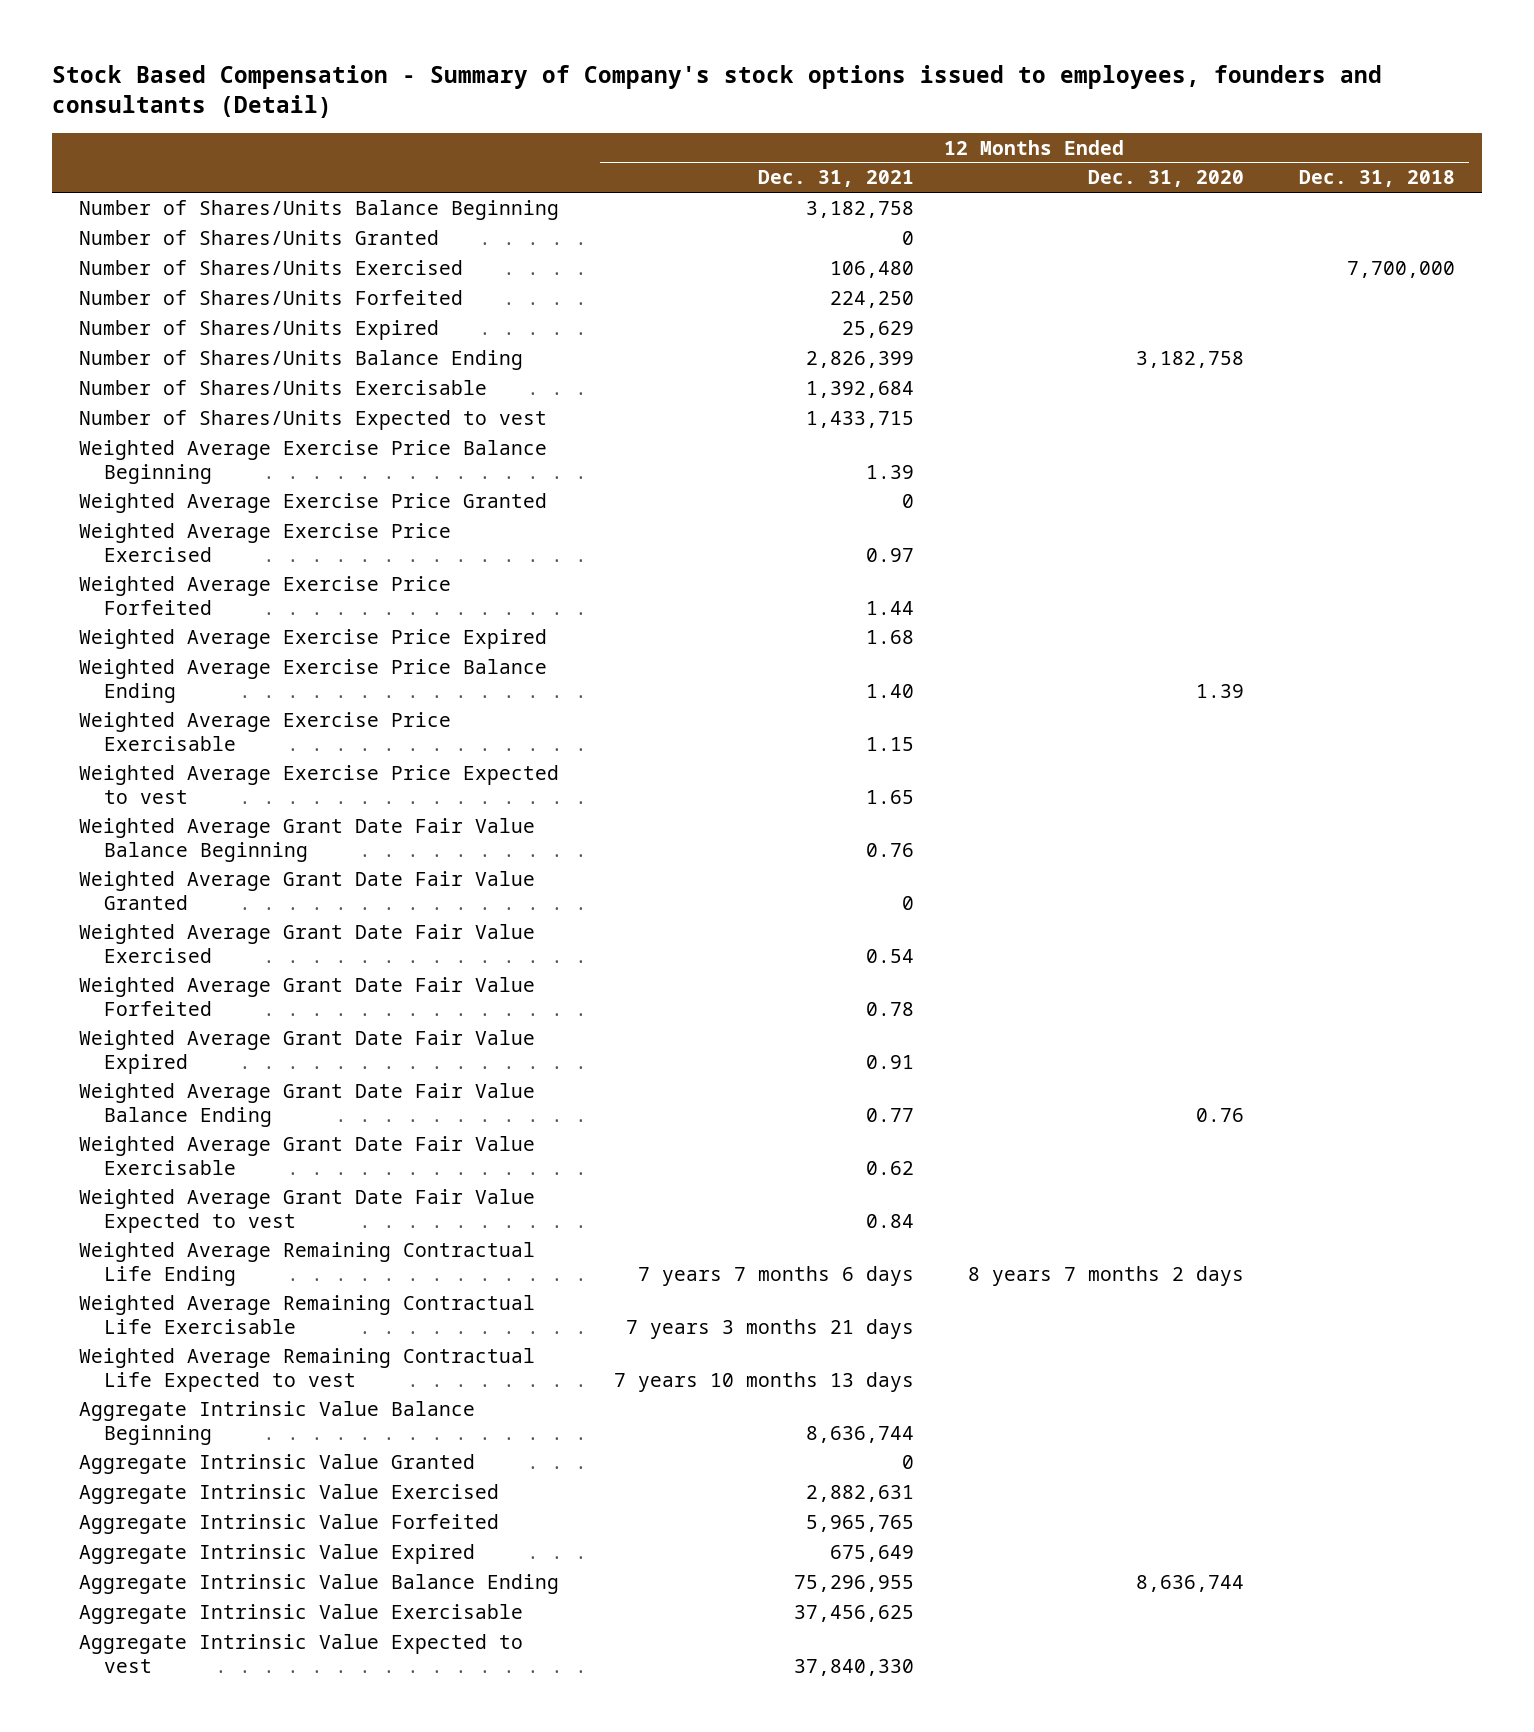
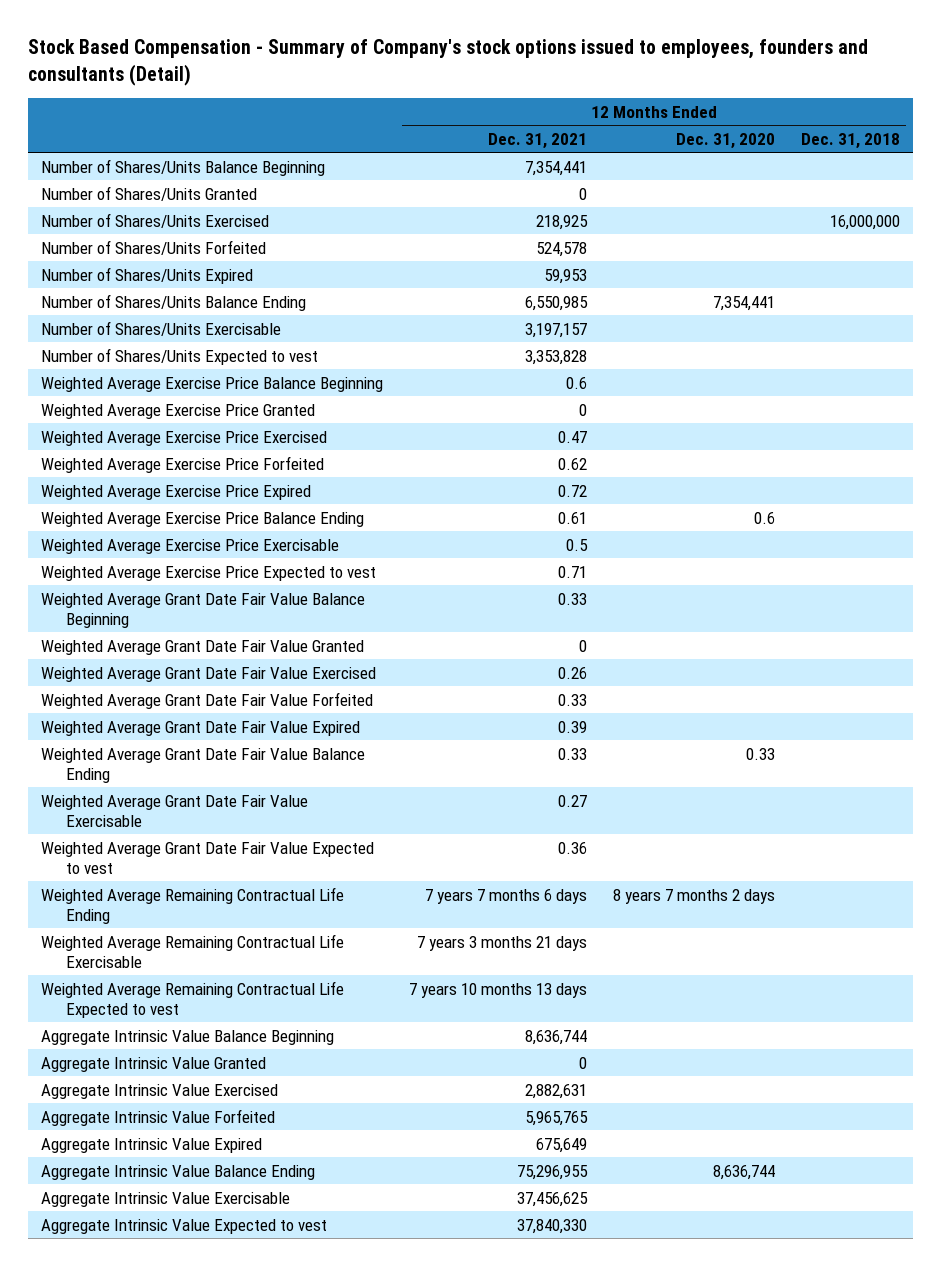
[805,200,914,218] 3,182,758 -> [524,160,587,176] 7,354,441
[829,260,914,278] 106,480 -> [535,214,588,230] 218,925
[1346,260,1455,278] 7,700,000 -> [829,214,900,230] 16,000,000
[829,290,914,308] 224,250 -> [535,241,587,257] 524,578
[841,320,914,338] 25,629 -> [543,268,587,284] 59,953
[805,350,914,368] 2,826,399 -> [524,295,588,311] 6,550,985
[1136,350,1245,368] 3,182,758 -> [712,295,775,311] 7,354,441
[805,380,914,398] 1,392,684 -> [524,322,587,338] 3,197,157
[805,410,914,428] 1,433,715 -> [524,349,587,365] 3,353,828
[865,464,914,479] 1.39 -> [565,376,587,389] 0.6
[865,547,914,562] 0.97 -> [557,430,587,443] 0.47
[865,600,914,615] 1.44 -> [557,457,587,470] 0.62
[865,629,914,644] 1.68 -> [557,484,587,497] 0.72
[865,683,914,698] 1.40 -> [557,511,587,524] 0.61
[1196,683,1245,698] 1.39 -> [753,511,775,524] 0.6
[865,736,914,751] 1.15 -> [565,538,588,551] 0.5
[865,789,914,804] 1.65 -> [557,565,587,578] 0.71
[865,842,914,857] 0.76 -> [557,592,587,605] 0.33
[865,948,914,963] 0.54 -> [557,666,587,679] 0.26
[865,1001,914,1016] 0.78 -> [557,693,587,706] 0.33
[865,1054,914,1069] 0.91 -> [557,720,587,733] 0.39
[865,1107,914,1122] 0.77 -> [557,747,587,760] 0.33
[1196,1107,1245,1122] 0.76 -> [745,747,775,760] 0.33
[865,1160,914,1175] 0.62 -> [557,794,587,807] 0.27
[865,1213,914,1228] 0.84 -> [557,841,587,854] 0.36

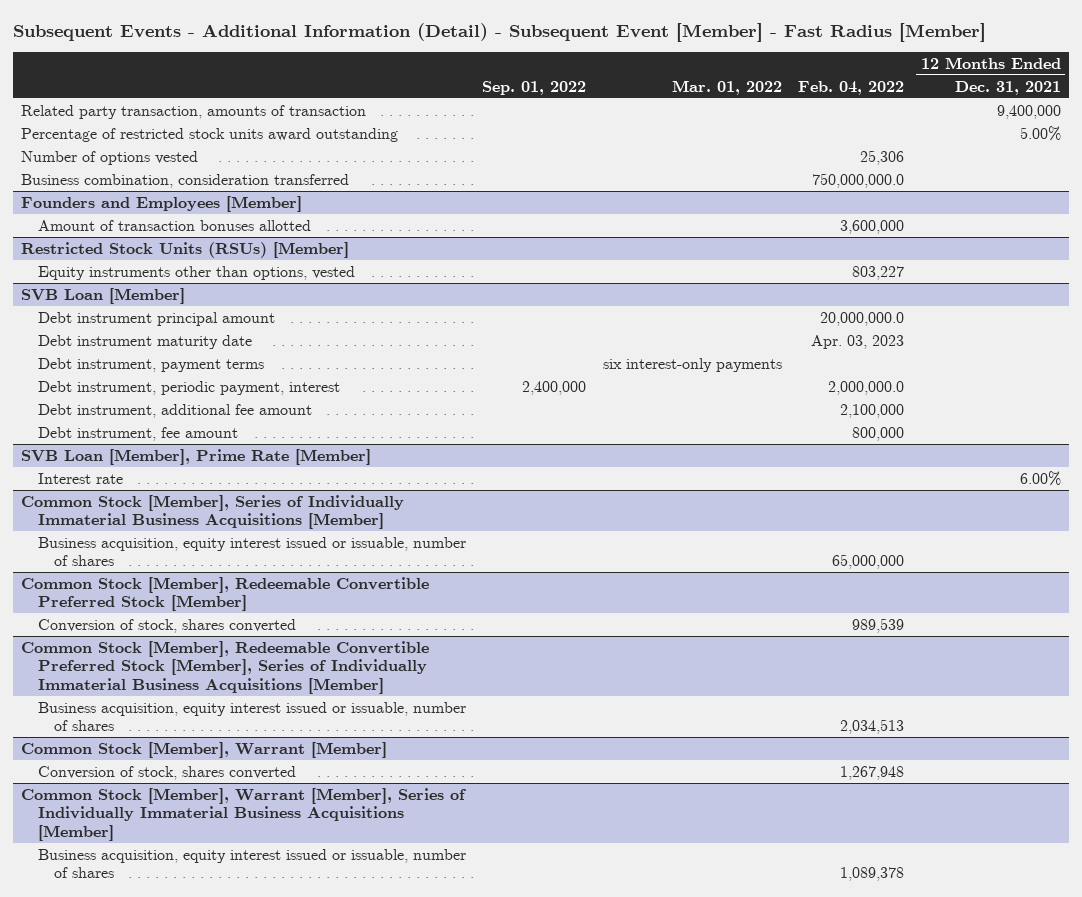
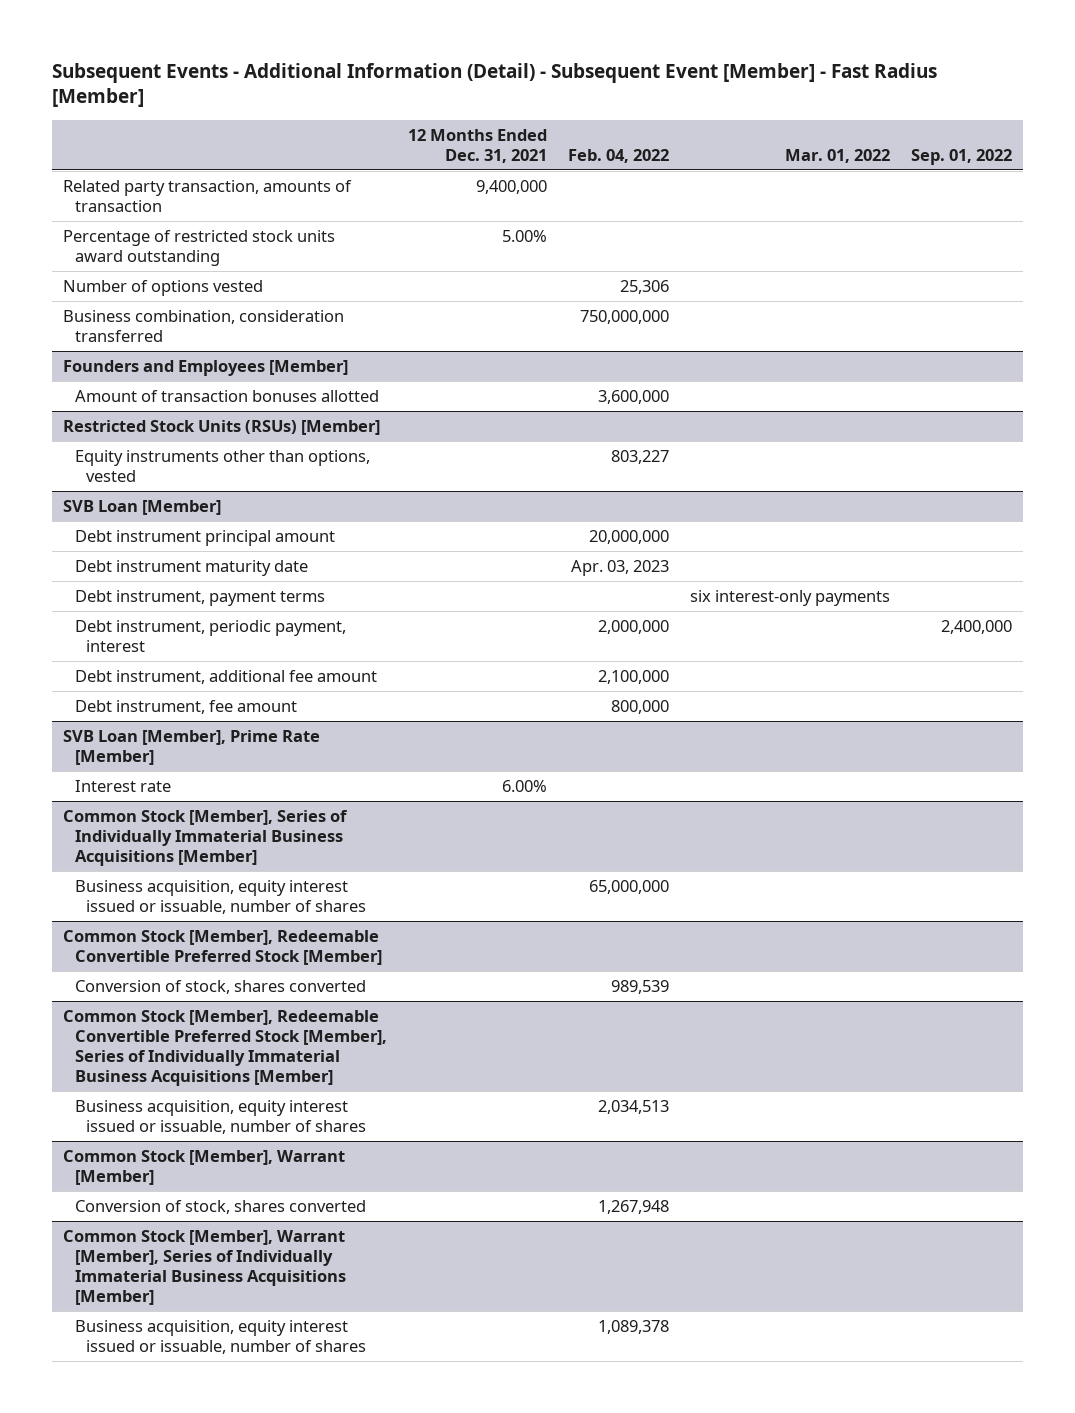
[812,172,905,188] 750,000,000.0 -> [579,309,669,324] 750,000,000
[820,311,905,326] 20,000,000.0 -> [588,529,669,544] 20,000,000
[828,380,905,395] 2,000,000.0 -> [597,619,669,634] 2,000,000

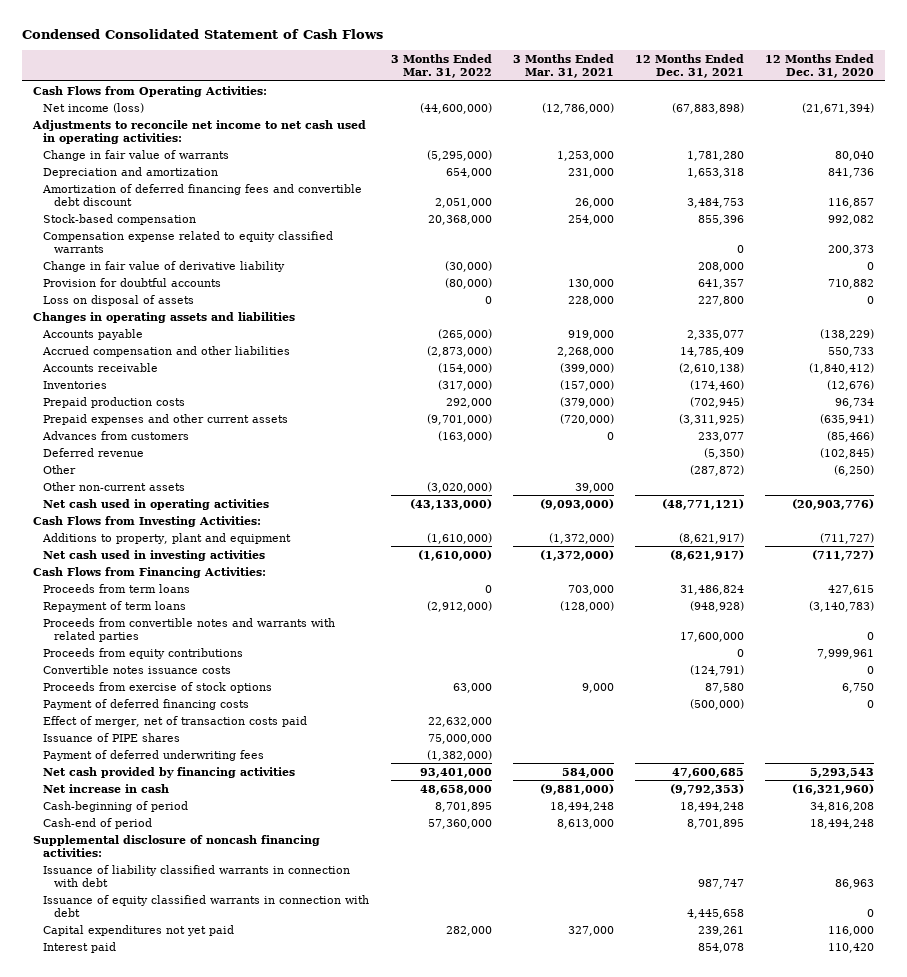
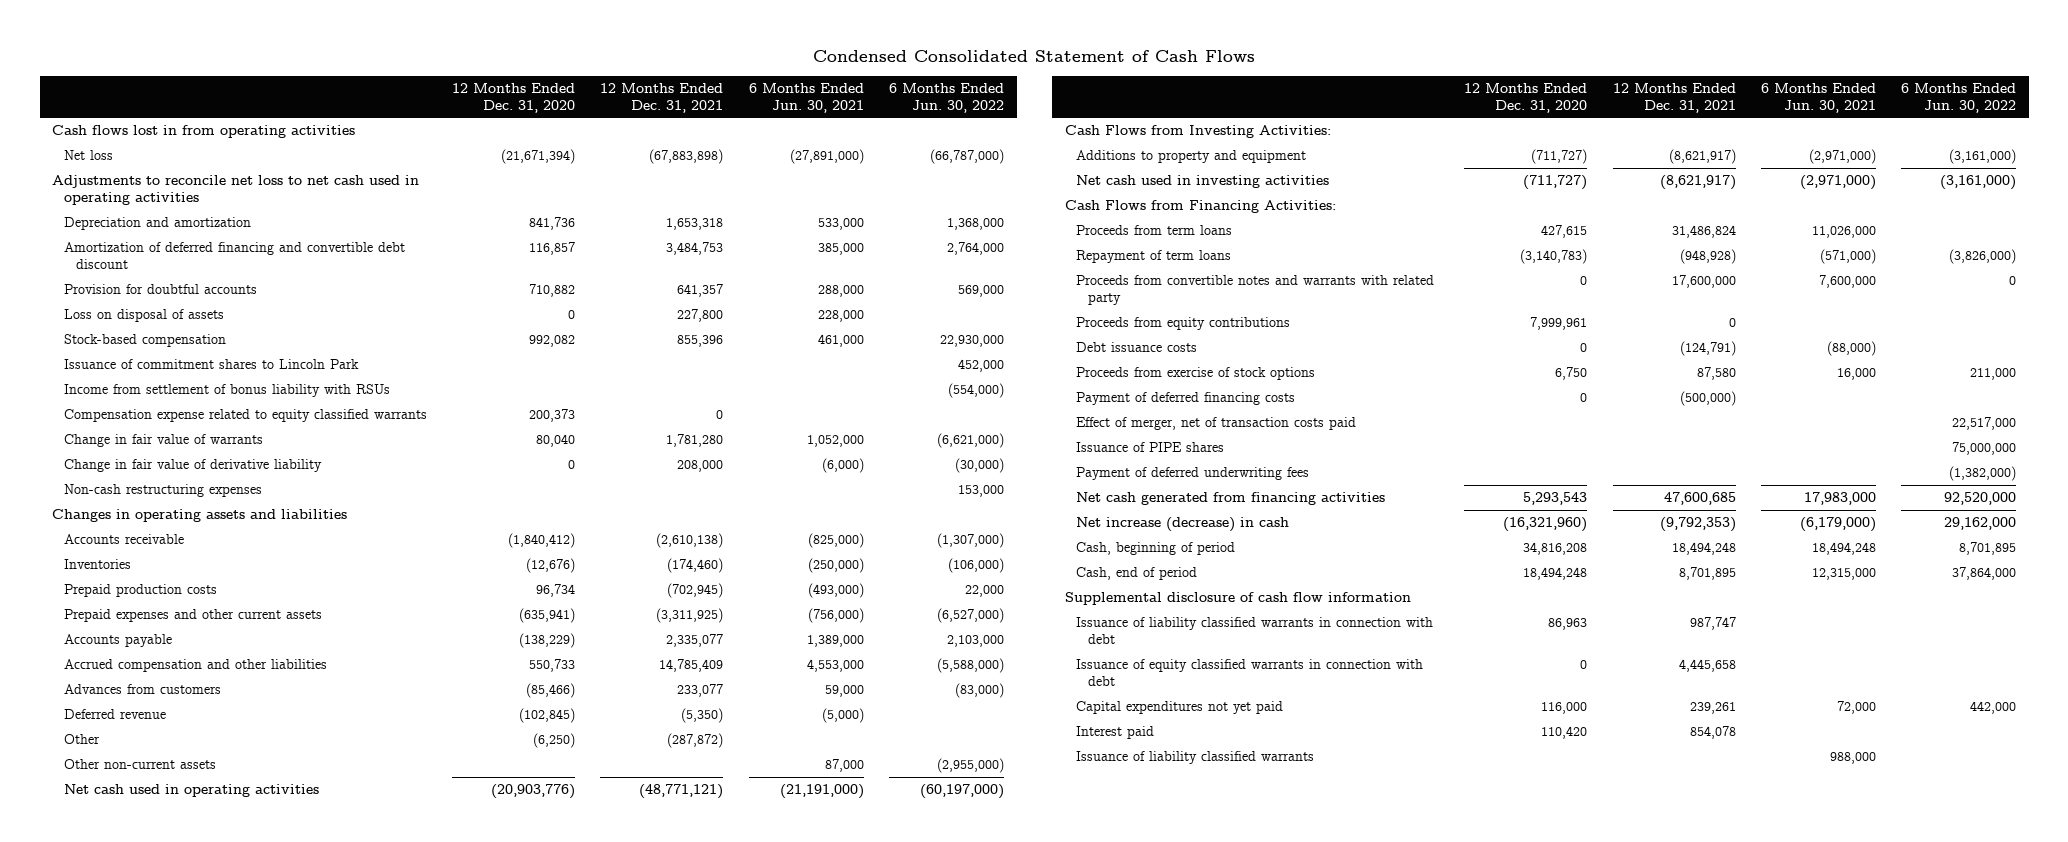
[390,54,492,78] 3 Months Ended Mar. 31, 2022 -> none
[512,54,614,78] 3 Months Ended Mar. 31, 2021 -> none
none -> [748,83,864,113] 6 Months Ended Jun. 30, 2021
none -> [888,83,1004,113] 6 Months Ended Jun. 30, 2022
[32,85,267,97] Cash Flows from Operating Activities: -> [52,125,356,139] Cash flows lost in from operating activities
[43,102,145,113] Net income (loss) -> [64,150,114,161] Net loss
[31,119,366,144] Adjustments to reconcile net income to net cash used in operating activities: -> [52,175,420,206] Adjustments to reconcile net loss to net cash used in operating activities
[42,183,363,206] Amortization of deferred financing fees and convertible debt discount -> [64,242,406,270] Amortization of deferred financing and convertible debt discount
[43,277,222,287] Provision for doubtful accounts -> [64,284,258,295] Provision for doubtful accounts
[43,294,195,306] Loss on disposal of assets -> [64,309,225,323] Loss on disposal of assets
none -> [64,359,360,370] Issuance of commitment shares to Lincoln Park
none -> [64,384,391,398] Income from settlement of bonus liability with RSUs
[43,149,230,161] Change in fair value of warrants -> [64,434,264,448] Change in fair value of warrants
none -> [64,484,263,498] Non-cash restructuring expenses
[42,328,144,340] Accounts payable -> [64,634,173,648] Accounts payable
[42,345,291,357] Accrued compensation and other liabilities -> [64,659,328,673] Accrued compensation and other liabilities
[42,532,292,544] Additions to property, plant and equipment -> [1076,150,1307,164] Additions to property and equipment
[43,617,336,642] Proceeds from convertible notes and warrants with related parties -> [1076,275,1435,306] Proceeds from convertible notes and warrants with related party
[43,664,232,674] Convertible notes issuance costs -> [1076,342,1198,353] Debt issuance costs
[43,766,296,778] Net cash provided by financing activities -> [1076,492,1386,506] Net cash generated from financing activities
[43,783,170,793] Net increase in cash -> [1076,517,1290,533] Net increase (decrease) in cash
[43,800,189,812] Cash-beginning of period -> [1076,542,1236,556] Cash, beginning of period
[43,817,153,829] Cash-end of period -> [1076,567,1198,581] Cash, end of period
[32,834,320,857] Supplemental disclosure of noncash financing activities: -> [1064,592,1411,606] Supplemental disclosure of cash flow information
none -> [1076,751,1315,765] Issuance of liability classified warrants

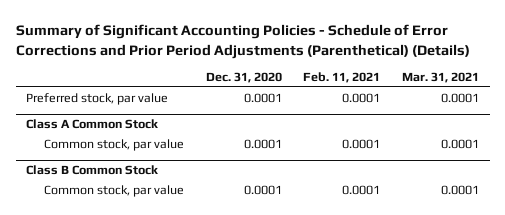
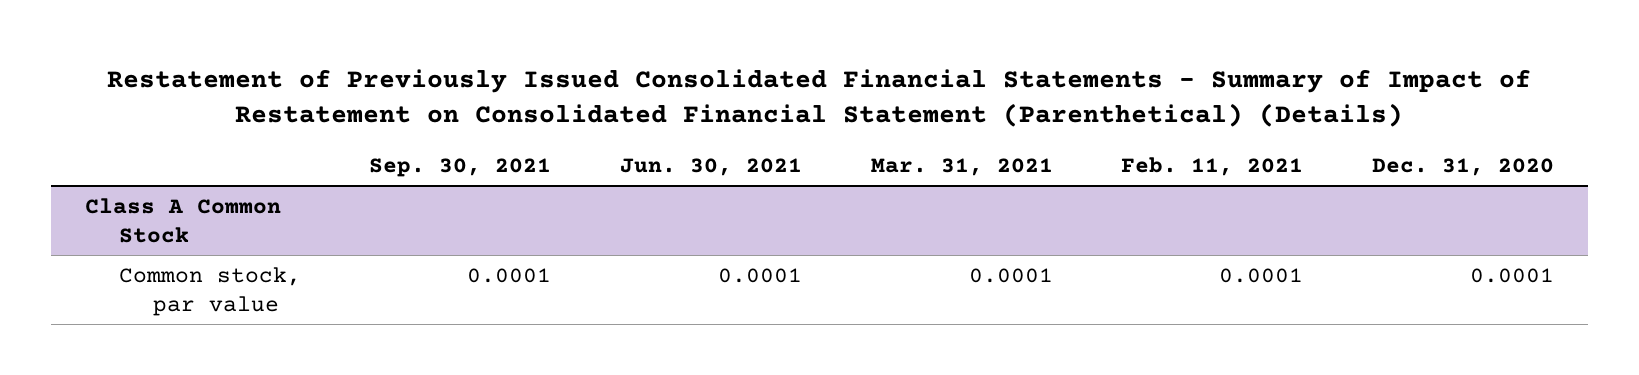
[15,24,470,59] Summary of Significant Accounting Policies - Schedule of Error Corrections and Prior Period Adjustments (Parenthetical) (Details) -> [107,68,1532,128] Restatement of Previously Issued Consolidated Financial Statements - Summary of Impact of Restatement on Consolidated Financial Statement (Parenthetical) (Details)
none -> [369,158,552,178] Sep. 30, 2021
none -> [620,158,803,177] Jun. 30, 2021
[26,92,169,105] Preferred stock, par value -> none
[26,165,159,176] Class B Common Stock -> none
[44,184,185,197] Common stock, par value -> none

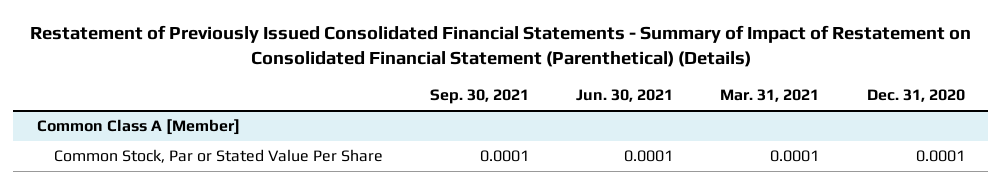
[1121,157,1304,177] Feb. 11, 2021 -> none
[85,197,282,243] Class A Common Stock -> [37,119,241,136] Common Class A [Member]
[118,266,301,316] Common stock, par value -> [53,149,383,164] Common Stock, Par or Stated Value Per Share

